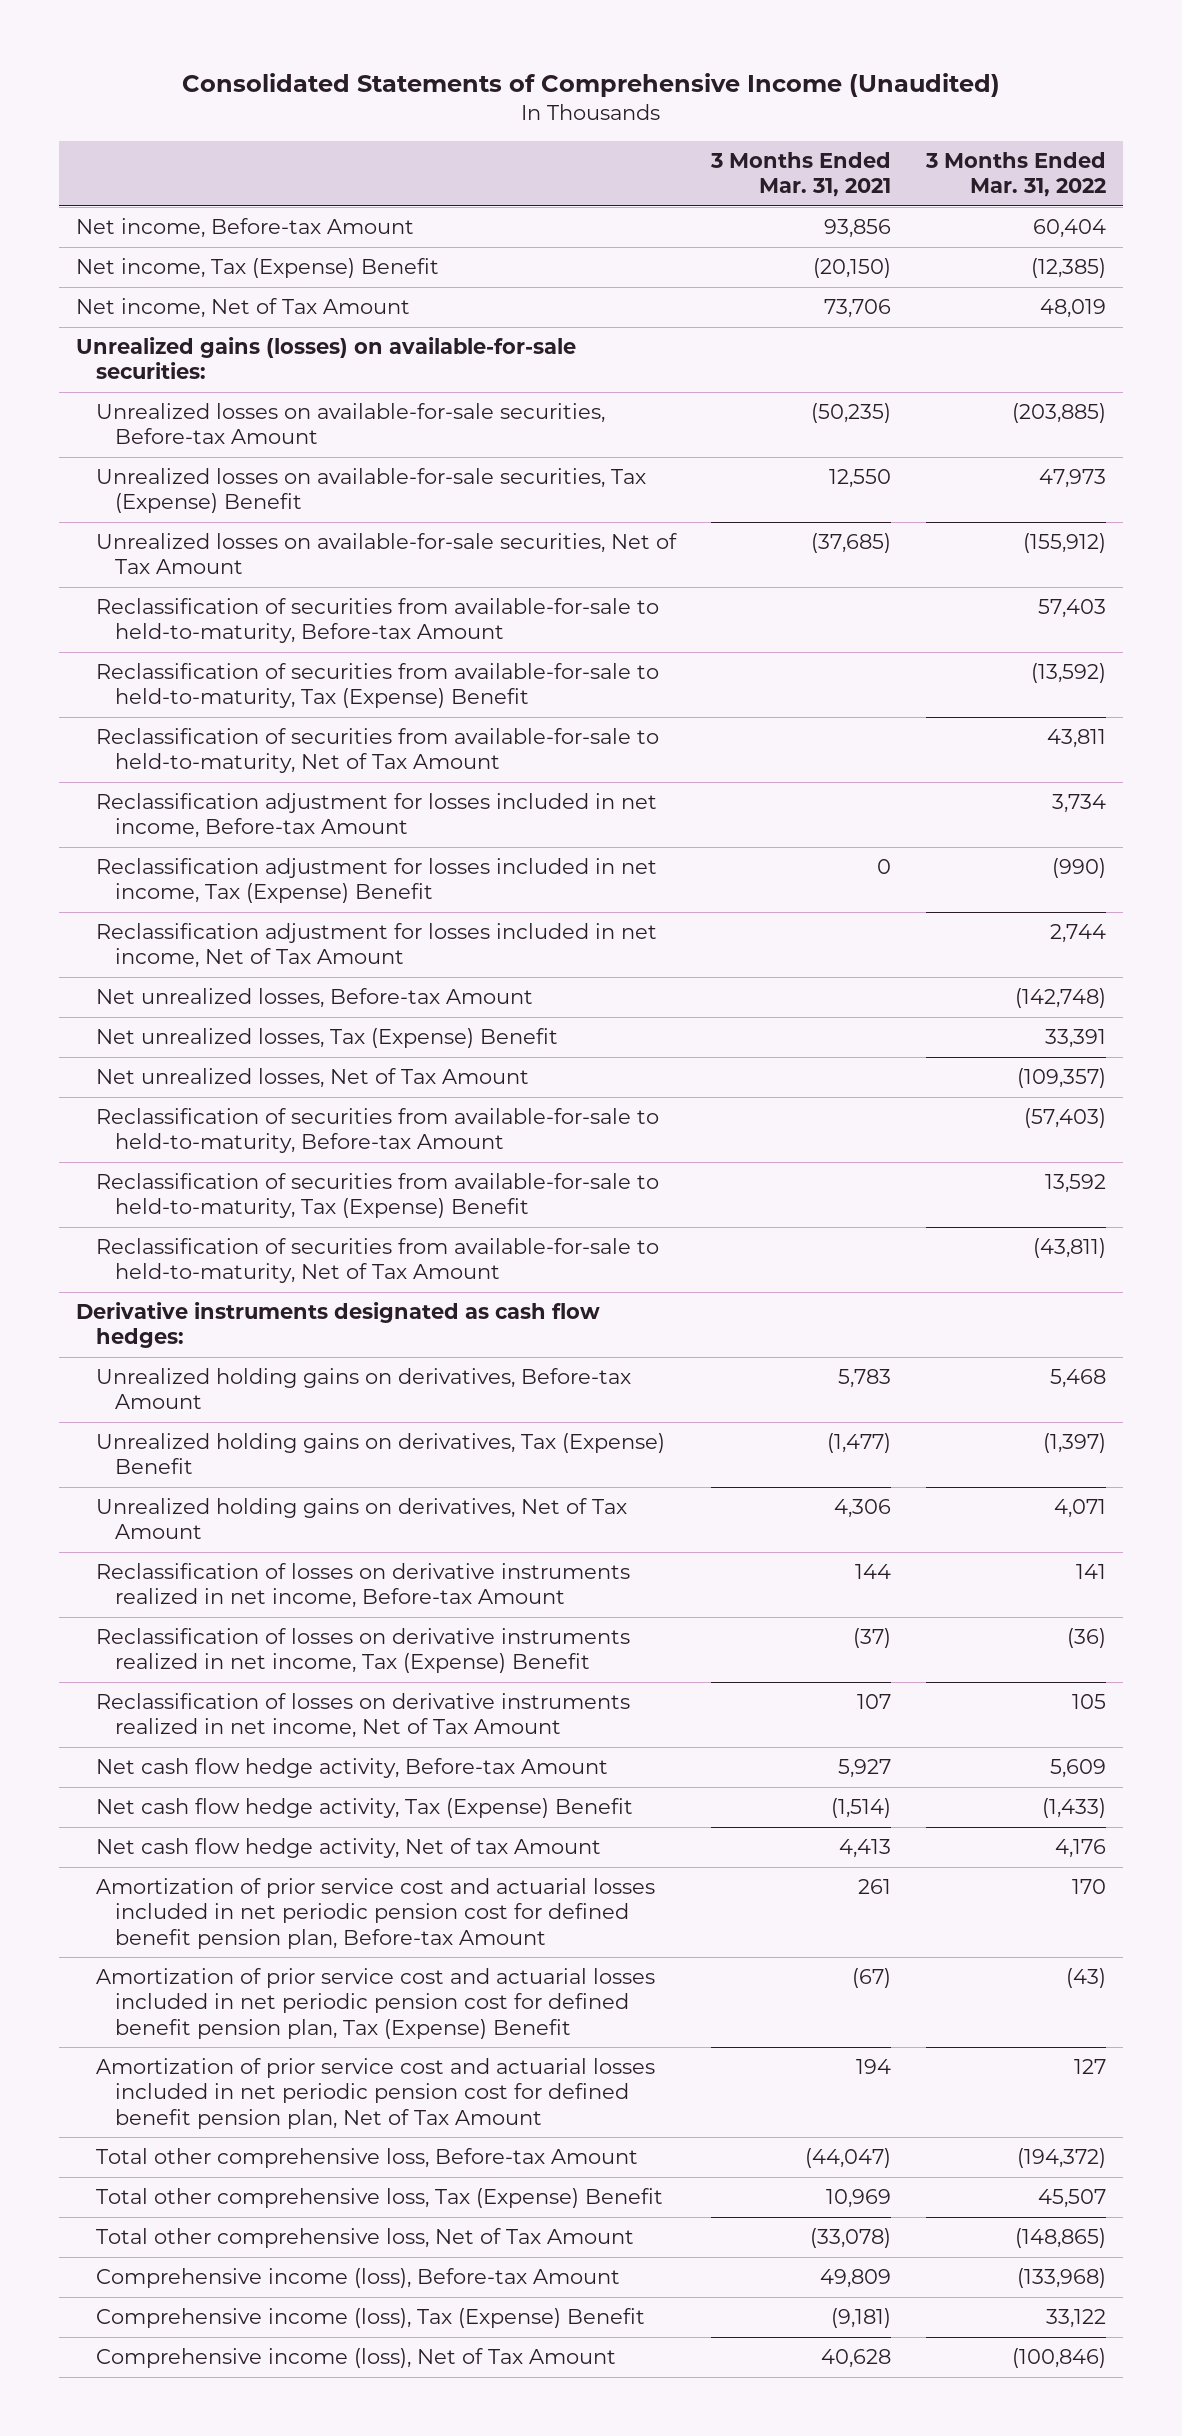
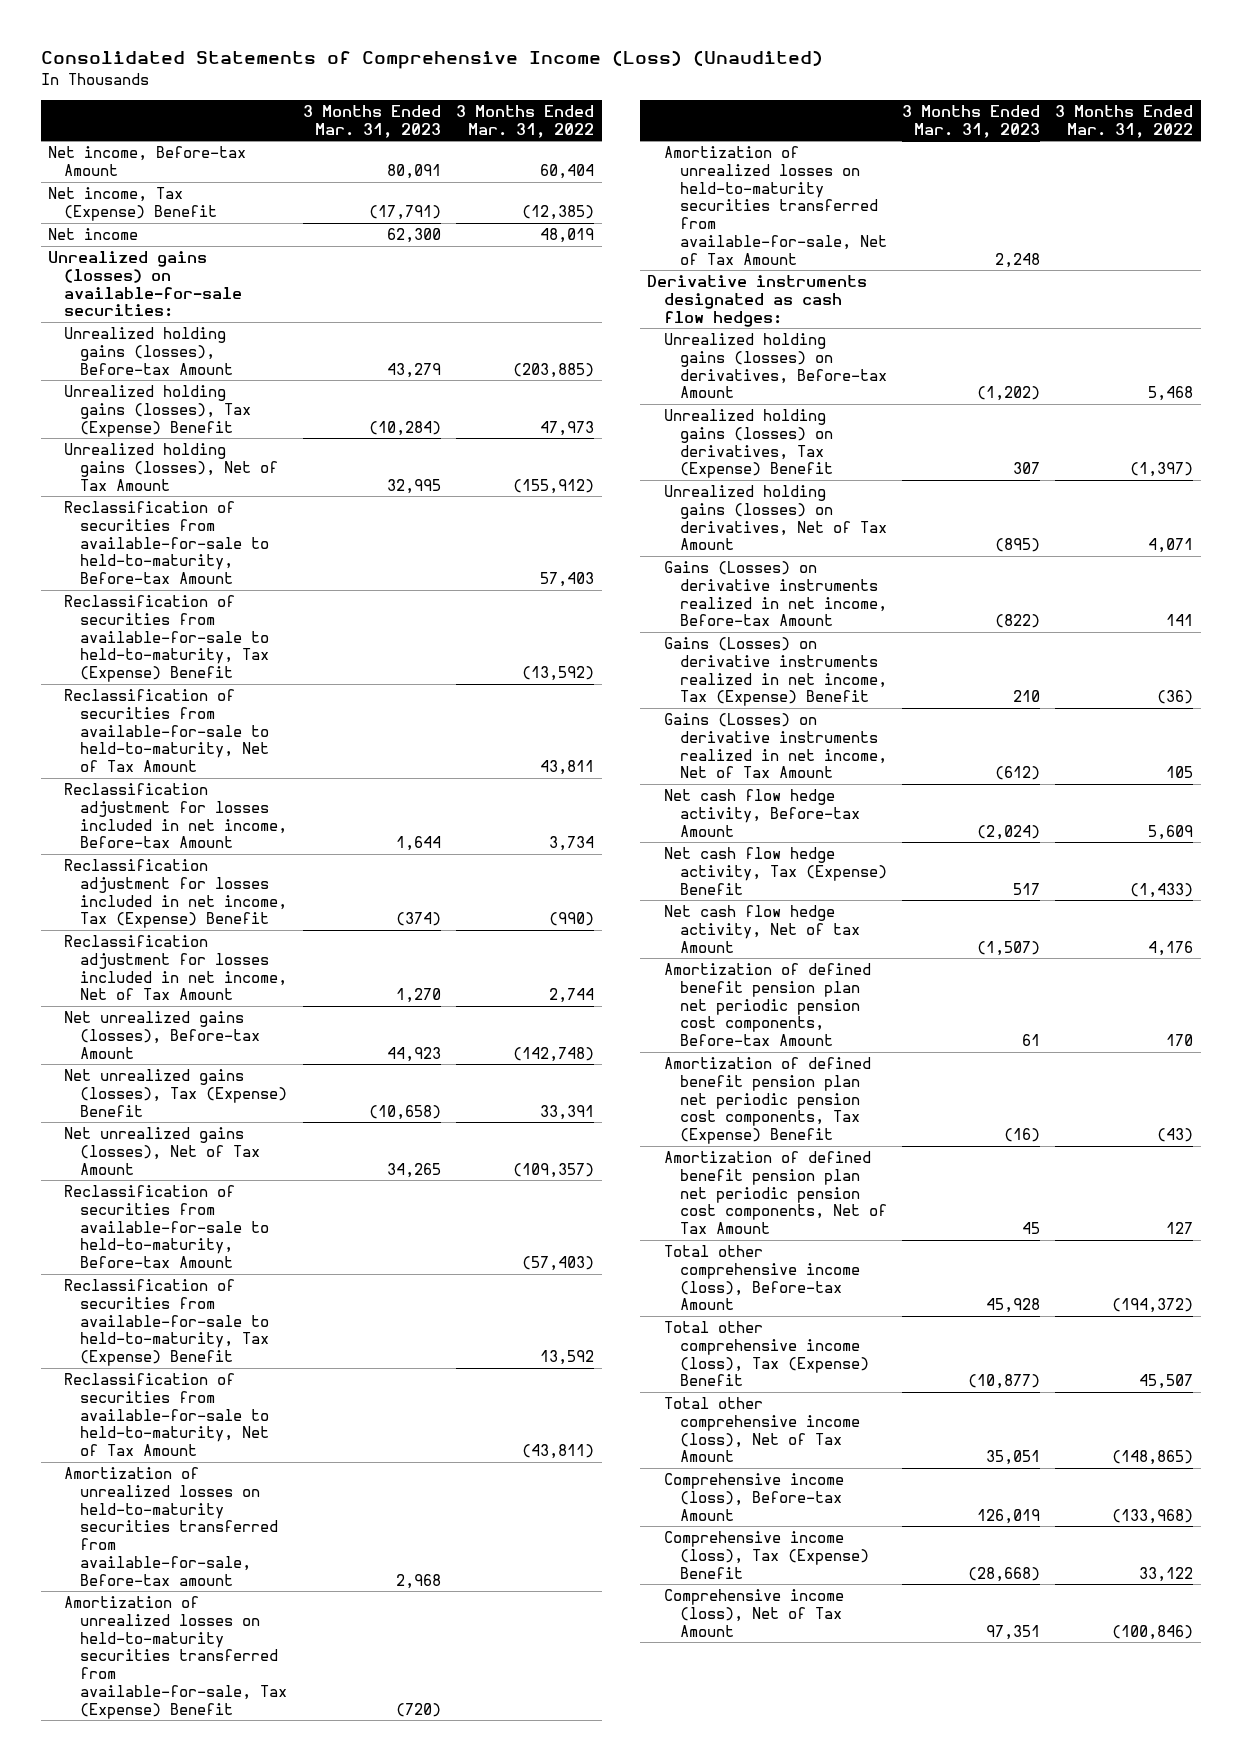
[182,72,1001,97] Consolidated Statements of Comprehensive Income (Unaudited) -> [40,50,823,70] Consolidated Statements of Comprehensive Income (Loss) (Unaudited)
[709,151,891,198] 3 Months Ended Mar. 31, 2021 -> none
none -> [302,104,441,138] 3 Months Ended Mar. 31, 2023
[76,298,411,319] Net income, Net of Tax Amount -> [48,228,139,241] Net income
[95,403,605,445] Unrealized losses on available-for-sale securities, Before-tax Amount -> [64,327,234,375] Unrealized holding gains (losses), Before-tax Amount
[95,468,646,514] Unrealized losses on available-for-sale securities, Tax (Expense) Benefit -> [64,385,252,437] Unrealized holding gains (losses), Tax (Expense) Benefit
[95,533,677,575] Unrealized losses on available-for-sale securities, Net of Tax Amount -> [64,443,279,491] Unrealized holding gains (losses), Net of Tax Amount
[95,988,533,1009] Net unrealized losses, Before-tax Amount -> [64,1011,261,1059] Net unrealized gains (losses), Before-tax Amount
[95,1028,558,1049] Net unrealized losses, Tax (Expense) Benefit -> [64,1069,288,1117] Net unrealized gains (losses), Tax (Expense) Benefit
[95,1068,529,1089] Net unrealized losses, Net of Tax Amount -> [64,1127,261,1175] Net unrealized gains (losses), Net of Tax Amount
none -> [64,1467,279,1586] Amortization of unrealized losses on held-to-maturity securities transferred from available-for-sale, Before-tax amount
none -> [64,1596,288,1719] Amortization of unrealized losses on held-to-maturity securities transferred from available-for-sale, Tax (Expense) Benefit
none -> [663,146,887,265] Amortization of unrealized losses on held-to-maturity securities transferred from available-for-sale, Net of Tax Amount
[95,1368,631,1410] Unrealized holding gains on derivatives, Before-tax Amount -> [663,333,887,399] Unrealized holding gains (losses) on derivatives, Before-tax Amount
[95,1433,665,1475] Unrealized holding gains on derivatives, Tax (Expense) Benefit -> [663,409,833,479] Unrealized holding gains (losses) on derivatives, Tax (Expense) Benefit
[95,1498,627,1540] Unrealized holding gains on derivatives, Net of Tax Amount -> [663,485,887,551] Unrealized holding gains (losses) on derivatives, Net of Tax Amount
[95,1563,630,1609] Reclassification of losses on derivative instruments realized in net income, Before-tax Amount -> [663,561,887,627] Gains (Losses) on derivative instruments realized in net income, Before-tax Amount
[95,1628,630,1674] Reclassification of losses on derivative instruments realized in net income, Tax (Expense) Benefit -> [663,637,887,707] Gains (Losses) on derivative instruments realized in net income, Tax (Expense) Benefit
[95,1693,630,1739] Reclassification of losses on derivative instruments realized in net income, Net of Tax Amount -> [663,713,887,779] Gains (Losses) on derivative instruments realized in net income, Net of Tax Amount
[95,1878,655,1949] Amortization of prior service cost and actuarial losses included in net periodic pension cost for defined benefit pension plan, Before-tax Amount -> [663,963,871,1047] Amortization of defined benefit pension plan net periodic pension cost components, Before-tax Amount
[95,1968,655,2039] Amortization of prior service cost and actuarial losses included in net periodic pension cost for defined benefit pension plan, Tax (Expense) Benefit -> [663,1057,871,1145] Amortization of defined benefit pension plan net periodic pension cost components, Tax (Expense) Benefit
[95,2058,655,2129] Amortization of prior service cost and actuarial losses included in net periodic pension cost for defined benefit pension plan, Net of Tax Amount -> [663,1151,887,1235] Amortization of defined benefit pension plan net periodic pension cost components, Net of Tax Amount
[95,2148,638,2169] Total other comprehensive loss, Before-tax Amount -> [663,1245,860,1311] Total other comprehensive income (loss), Before-tax Amount
[95,2188,663,2209] Total other comprehensive loss, Tax (Expense) Benefit -> [663,1321,869,1387] Total other comprehensive income (loss), Tax (Expense) Benefit
[95,2228,634,2249] Total other comprehensive loss, Net of Tax Amount -> [663,1397,860,1463] Total other comprehensive income (loss), Net of Tax Amount

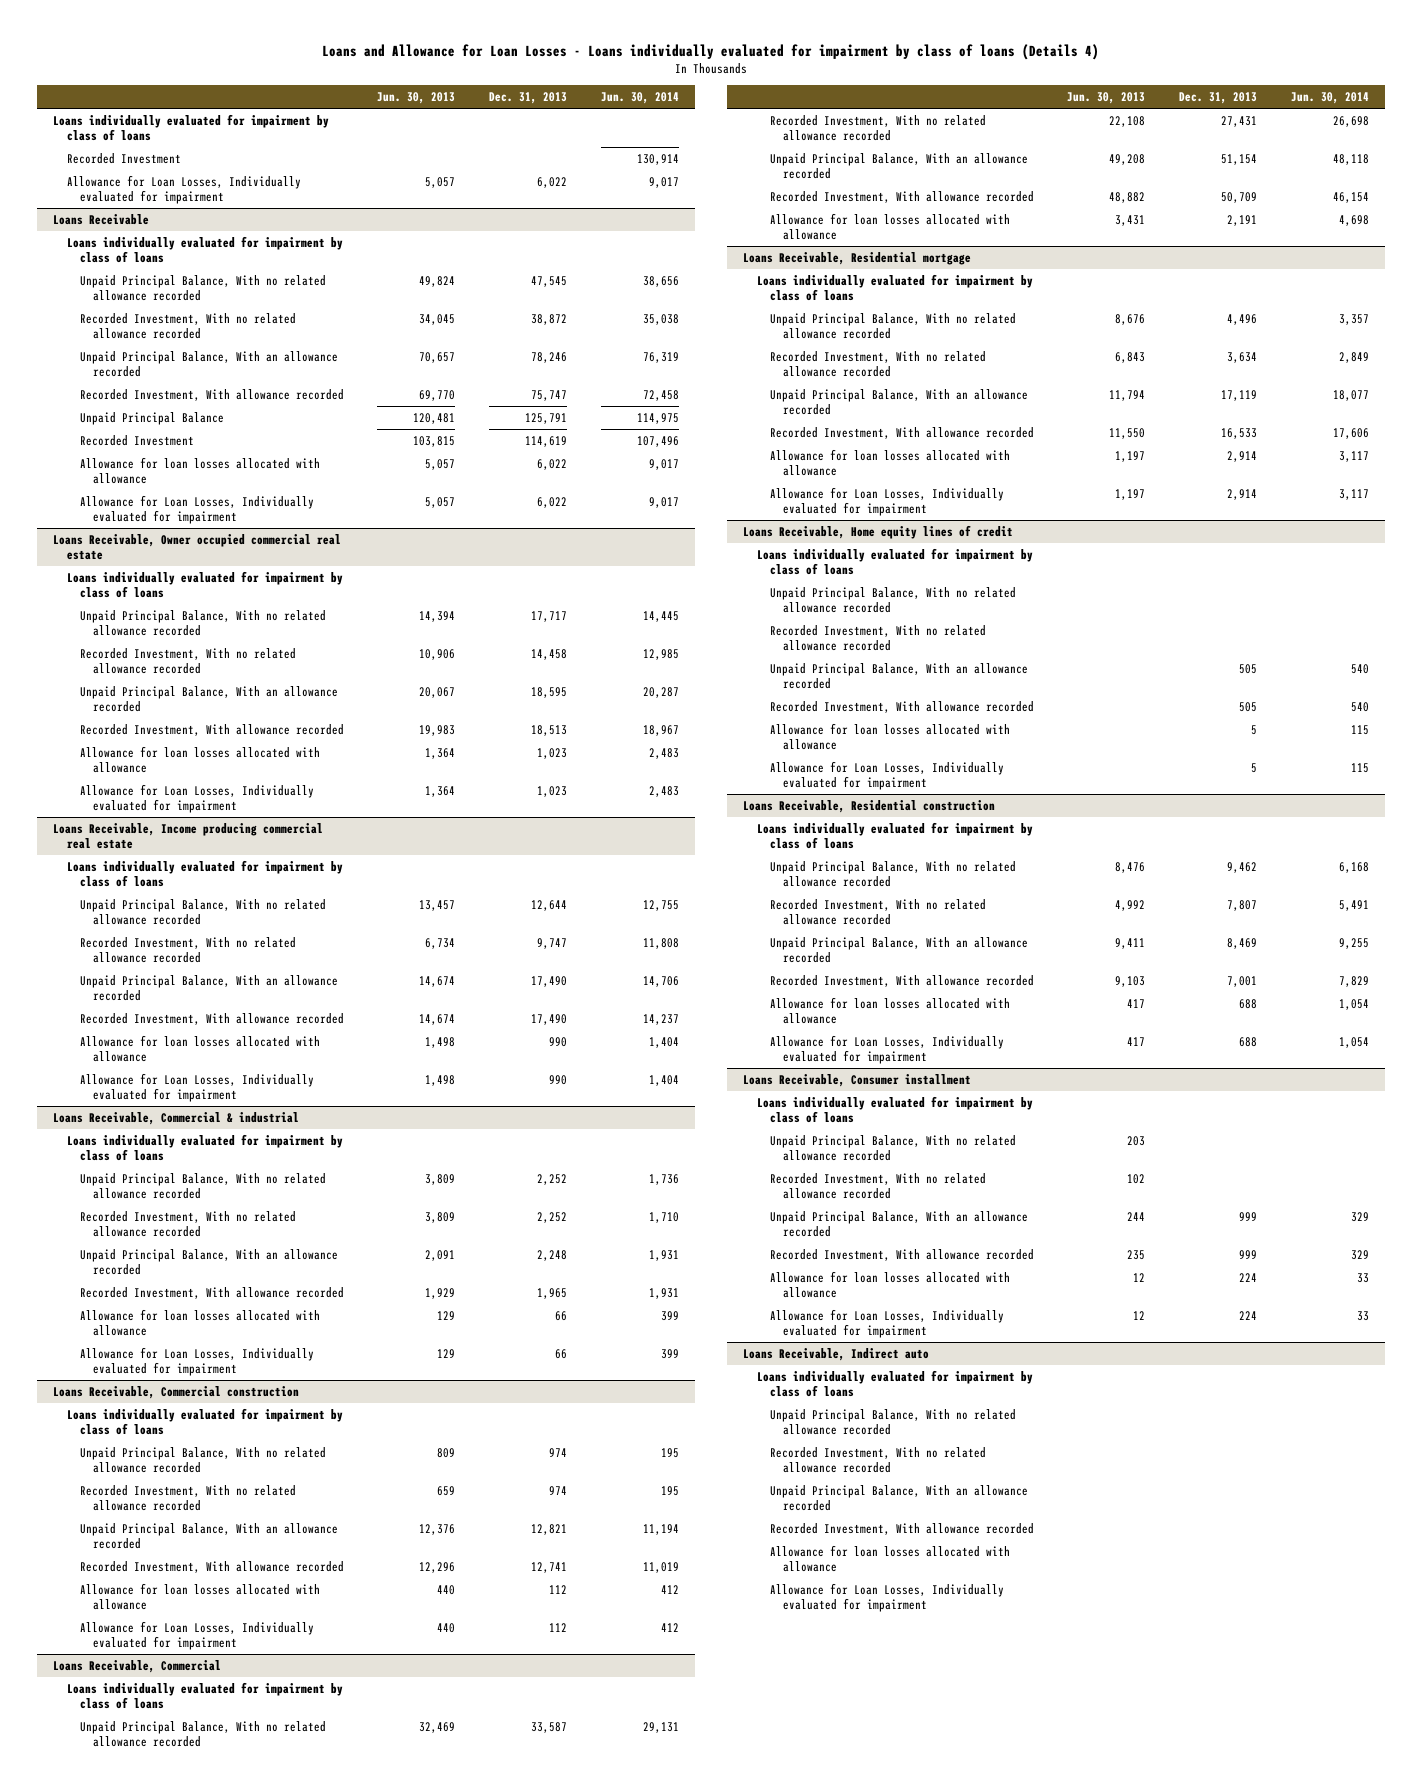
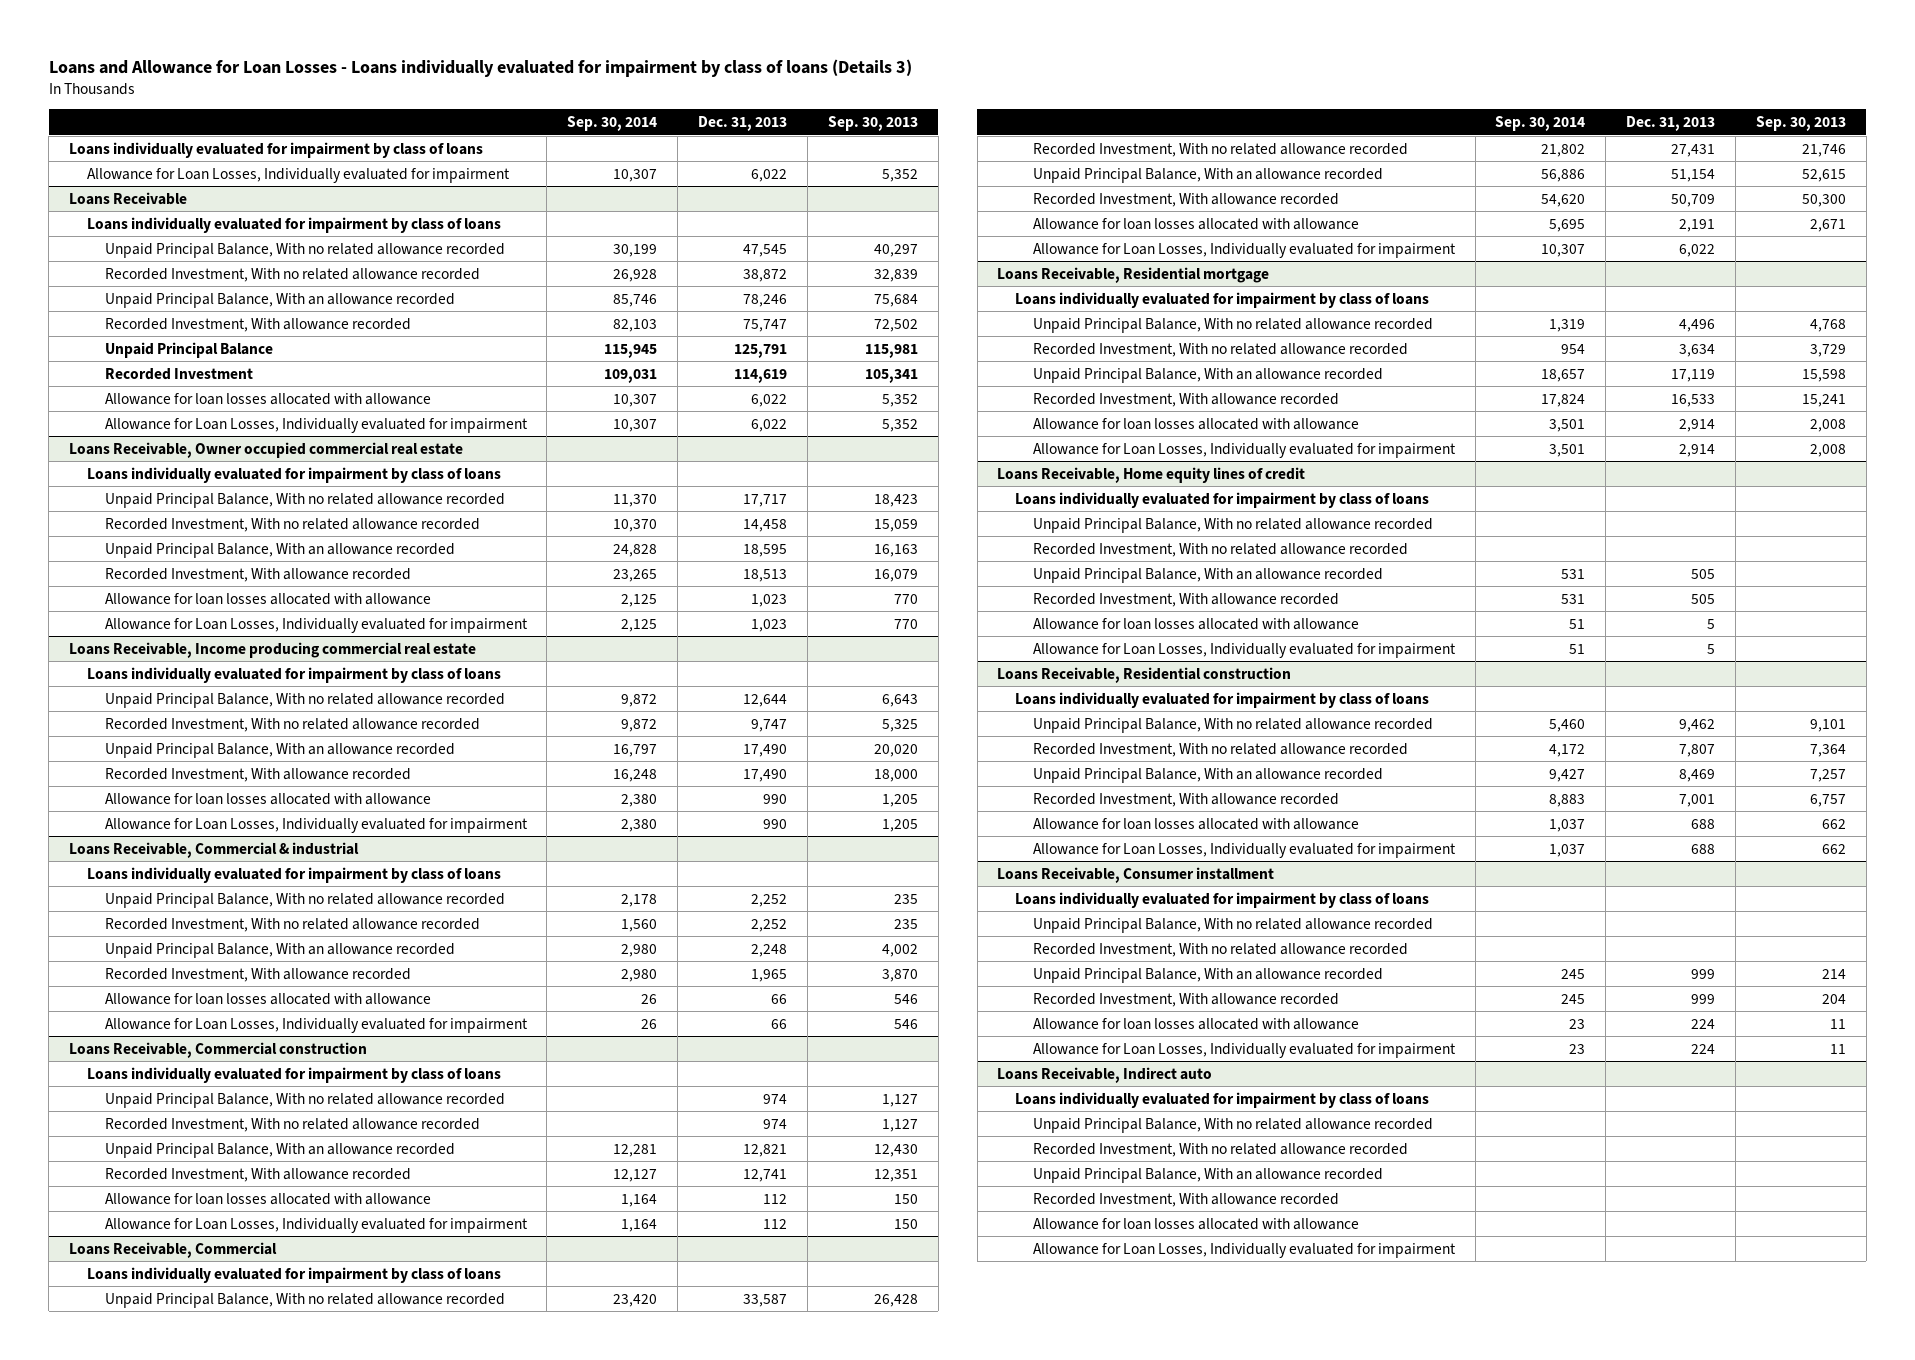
[322,43,1100,60] Loans and Allowance for Loan Losses - Loans individually evaluated for impairment by class of loans (Details 4) -> [48,58,912,77] Loans and Allowance for Loan Losses - Loans individually evaluated for impairment by class of loans (Details 3)
[377,92,456,105] Jun. 30, 2013 -> none
[600,92,679,105] Jun. 30, 2014 -> none
none -> [567,116,658,132] Sep. 30, 2014
none -> [827,116,918,132] Sep. 30, 2013
[66,152,181,164] Recorded Investment -> none
none -> [1032,242,1456,258] Allowance for Loan Losses, Individually evaluated for impairment

